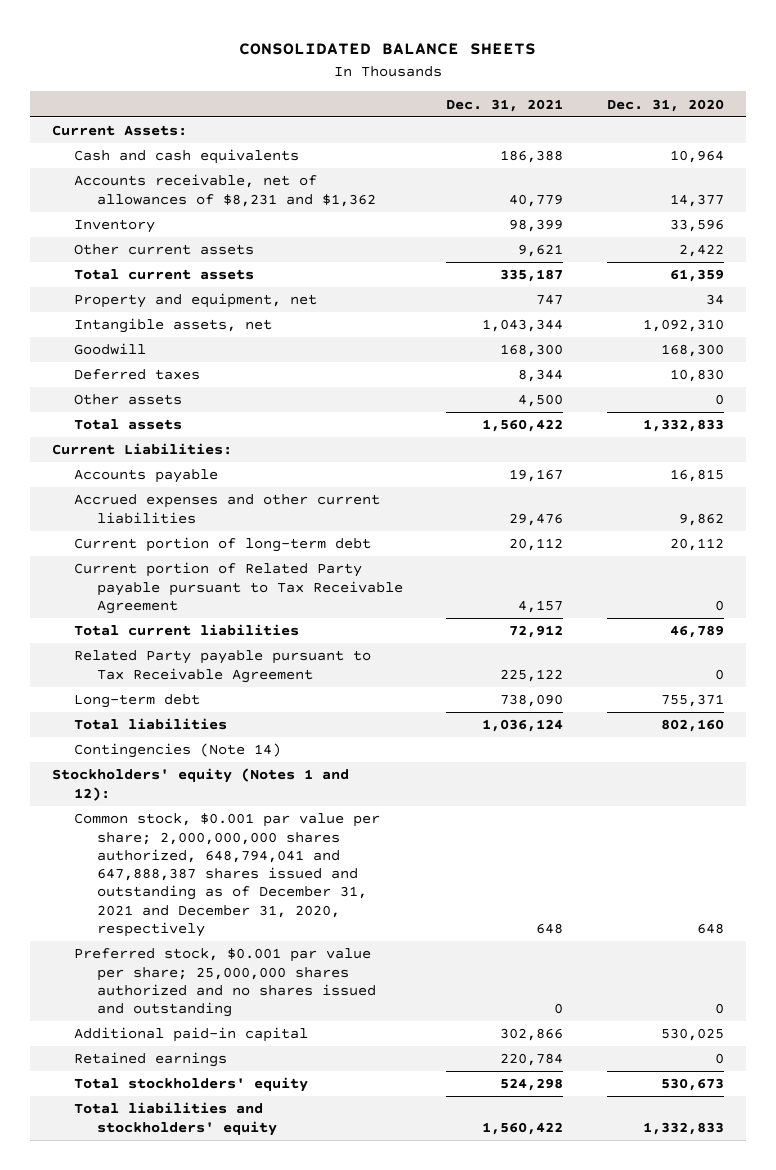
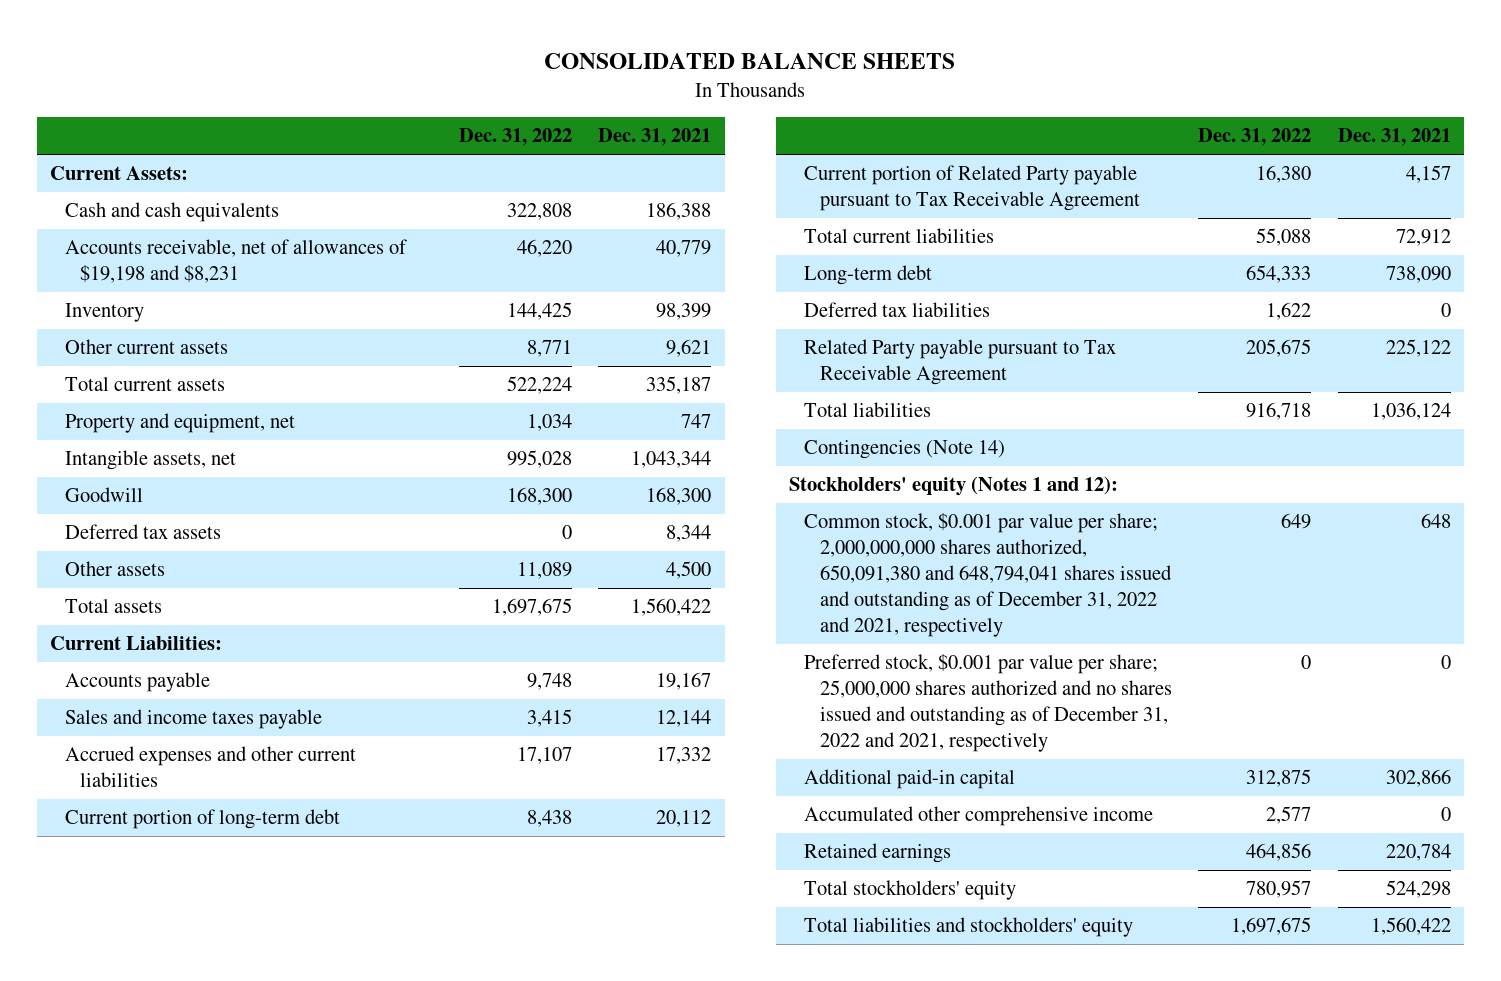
[606,98,724,112] Dec. 31, 2020 -> none
none -> [458,128,572,147] Dec. 31, 2022
[74,174,376,207] Accounts receivable, net of allowances of $8,231 and $1,362 -> [65,239,408,284] Accounts receivable, net of allowances of $19,198 and $8,231
[74,369,201,381] Deferred taxes -> [65,524,222,540] Deferred tax assets
none -> [65,709,323,730] Sales and income taxes payable
[509,512,564,526] 29,476 -> [656,747,712,765] 17,332
none -> [804,302,991,318] Deferred tax liabilities
[74,650,372,683] Related Party payable pursuant to Tax Receivable Agreement -> [804,339,1117,386] Related Party payable pursuant to Tax Receivable Agreement
[74,813,381,937] Common stock, $0.001 par value per share; 2,000,000,000 shares authorized, 648,794,041 and 647,888,387 shares issued and outstanding as of December 31, 2021 and December 31, 2020, respectively -> [804,513,1172,638] Common stock, $0.001 par value per share; 2,000,000,000 shares authorized, 650,091,380 and 648,794,041 shares issued and outstanding as of December 31, 2022 and 2021, respectively
[74,948,376,1018] Preferred stock, $0.001 par value per share; 25,000,000 shares authorized and no shares issued and outstanding -> [804,654,1172,753] Preferred stock, $0.001 par value per share; 25,000,000 shares authorized and no shares issued and outstanding as of December 31, 2022 and 2021, respectively
none -> [804,806,1154,827] Accumulated other comprehensive income

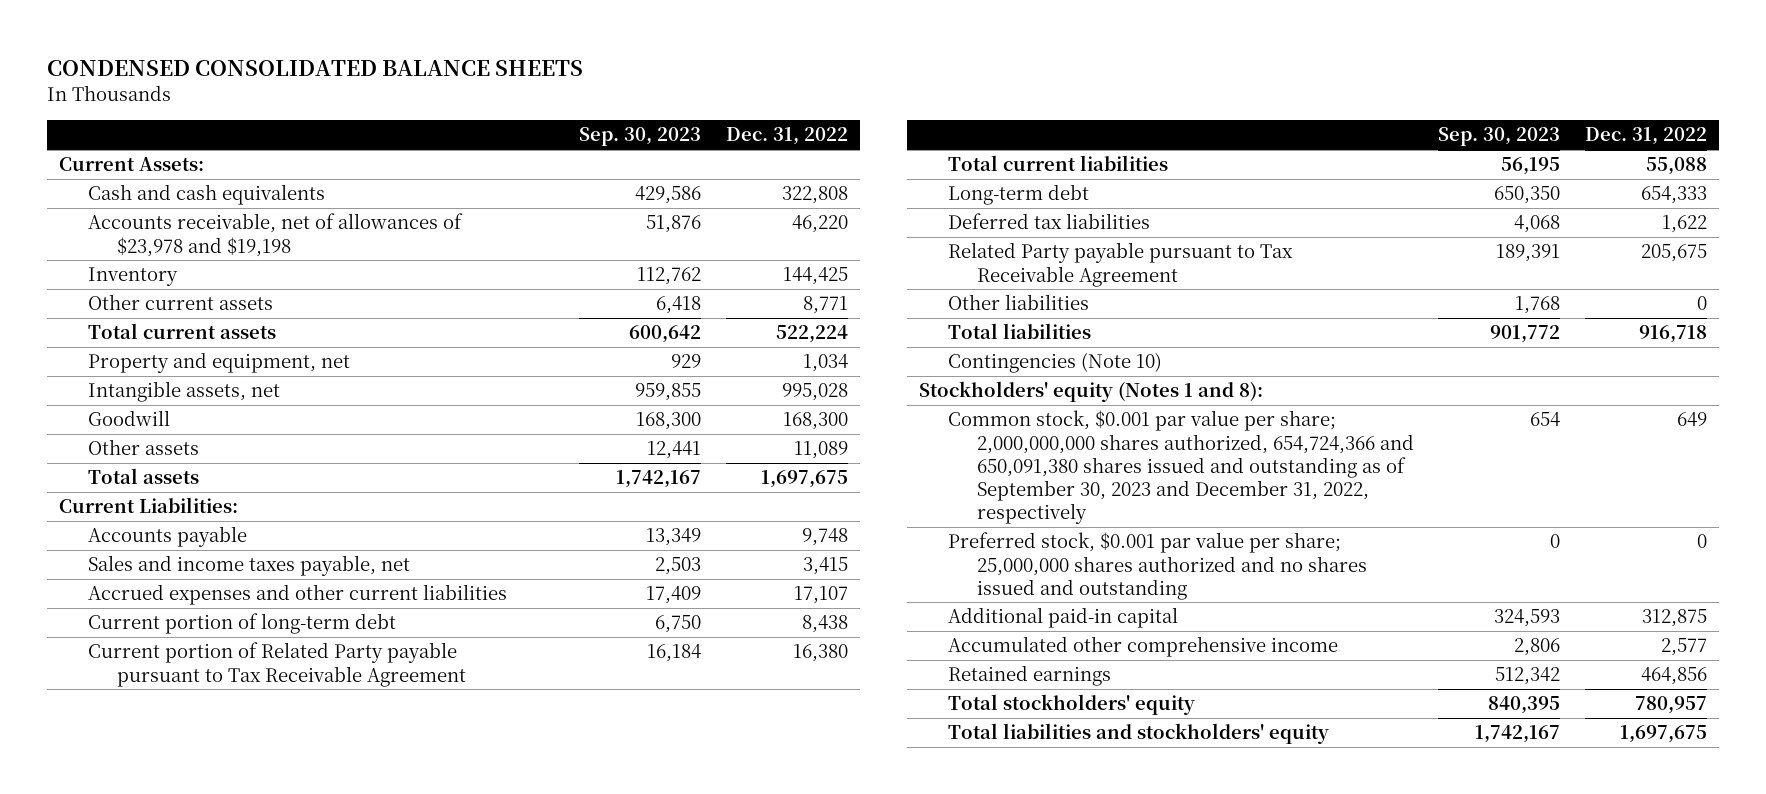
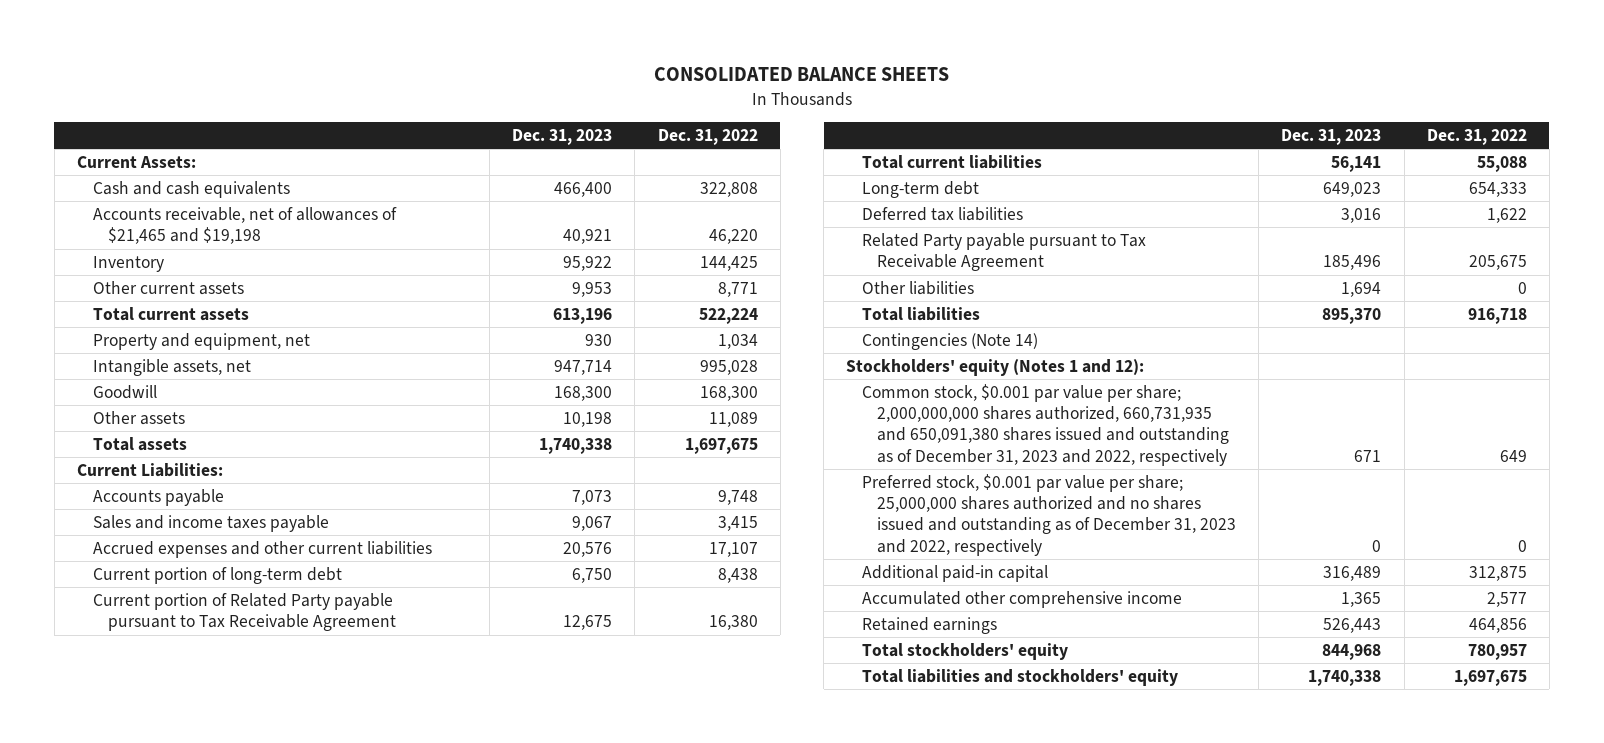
[47,60,584,77] CONDENSED CONSOLIDATED BALANCE SHEETS -> [653,67,949,82] CONSOLIDATED BALANCE SHEETS
[579,127,702,147] Sep. 30, 2023 -> none
none -> [512,128,613,145] Dec. 31, 2023
[88,213,464,257] Accounts receivable, net of allowances of $23,978 and $19,198 -> [92,206,397,245] Accounts receivable, net of allowances of $21,465 and $19,198
[88,555,411,577] Sales and income taxes payable, net -> [92,514,329,532] Sales and income taxes payable
[947,352,1162,374] Contingencies (Note 10) -> [861,332,1038,350] Contingencies (Note 14)
[918,381,1263,403] Stockholders' equity (Notes 1 and 8): -> [846,358,1145,376] Stockholders' equity (Notes 1 and 12):
[947,410,1414,524] Common stock, $0.001 par value per share; 2,000,000,000 shares authorized, 654,724,366 and 650,091,380 shares issued and outstanding as of September 30, 2023 and December 31, 2022, respectively -> [861,383,1230,466] Common stock, $0.001 par value per share; 2,000,000,000 shares authorized, 660,731,935 and 650,091,380 shares issued and outstanding as of December 31, 2023 and 2022, respectively
[947,532,1367,600] Preferred stock, $0.001 par value per share; 25,000,000 shares authorized and no shares issued and outstanding -> [861,473,1237,556] Preferred stock, $0.001 par value per share; 25,000,000 shares authorized and no shares issued and outstanding as of December 31, 2023 and 2022, respectively

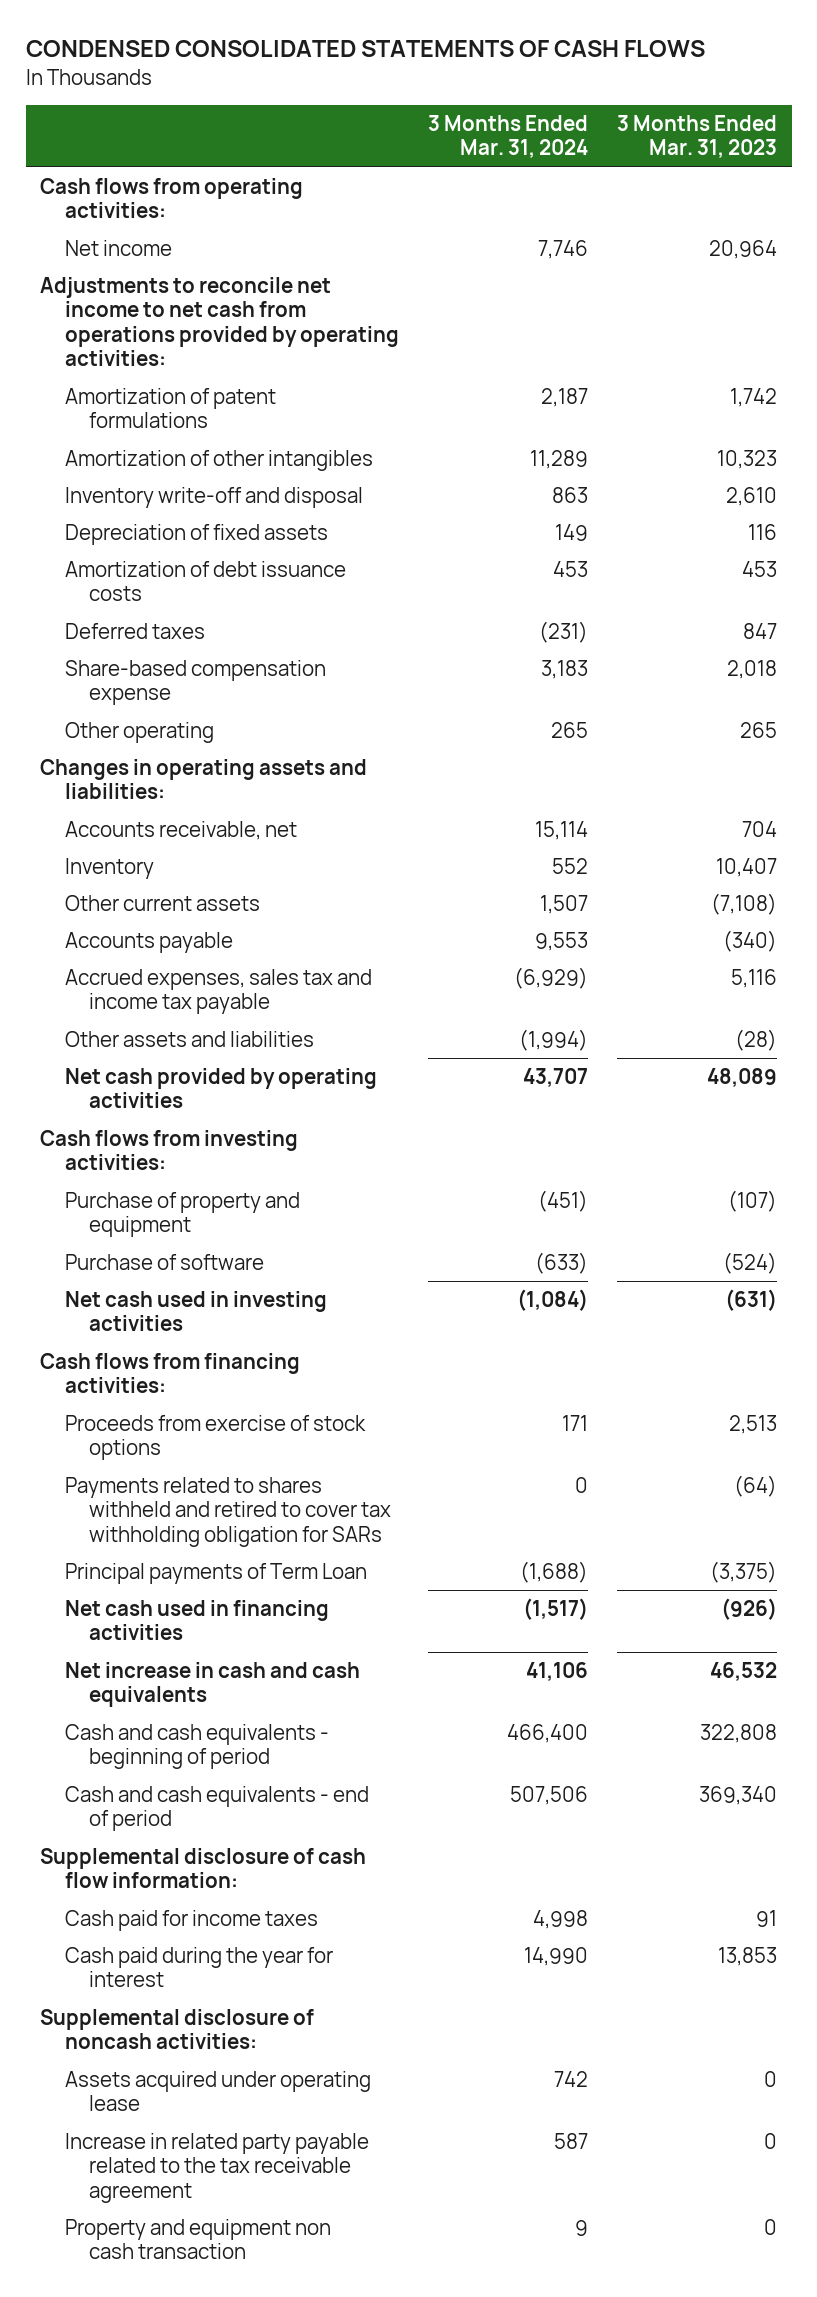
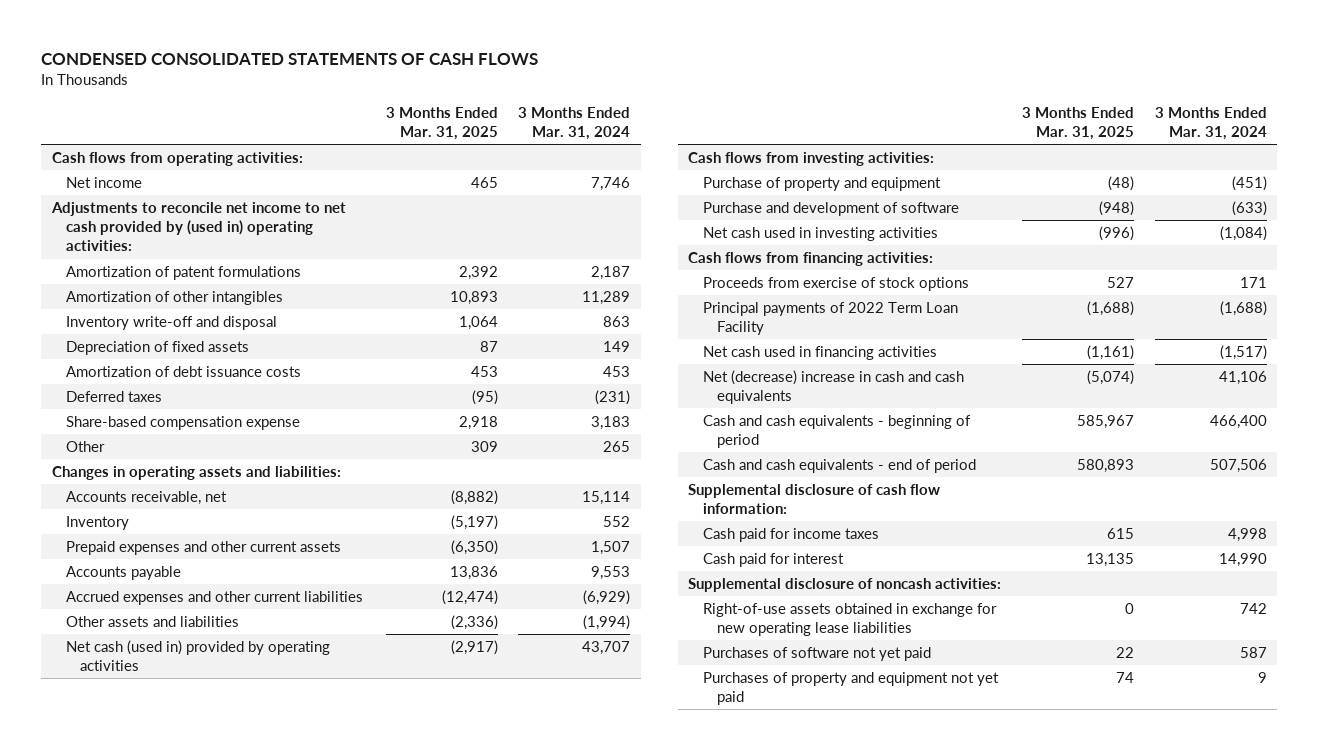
[617,114,778,159] 3 Months Ended Mar. 31, 2023 -> none
none -> [385,106,498,141] 3 Months Ended Mar. 31, 2025
[40,277,399,367] Adjustments to reconcile net income to net cash from operations provided by operating activities: -> [50,202,346,252] Adjustments to reconcile net income to net cash provided by (used in) operating activities:
[64,722,214,744] Other operating -> [66,441,106,453] Other
[64,895,260,912] Other current assets -> [66,541,342,556] Prepaid expenses and other current assets
[64,969,372,1015] Accrued expenses, sales tax and income tax payable -> [66,591,364,606] Accrued expenses and other current liabilities
[64,1068,377,1109] Net cash provided by operating activities -> [66,640,331,672] Net cash (used in) provided by operating activities
[64,1254,264,1271] Purchase of software -> [702,202,959,217] Purchase and development of software
[64,1477,392,1547] Payments related to shares withheld and retired to cover tax withholding obligation for SARs -> none
[64,1563,367,1585] Principal payments of Term Loan -> [702,302,958,336] Principal payments of 2022 Term Loan Facility
[64,1662,360,1708] Net increase in cash and cash equivalents -> [702,370,964,405] Net (decrease) increase in cash and cash equivalents
[64,1947,333,1988] Cash paid during the year for interest -> [702,553,844,568] Cash paid for interest
[64,2071,371,2112] Assets acquired under operating lease -> [702,603,997,637] Right-of-use assets obtained in exchange for new operating lease liabilities
[64,2133,369,2203] Increase in related party payable related to the tax receivable agreement -> [702,647,931,662] Purchases of software not yet paid
[64,2219,331,2260] Property and equipment non cash transaction -> [702,672,999,706] Purchases of property and equipment not yet paid

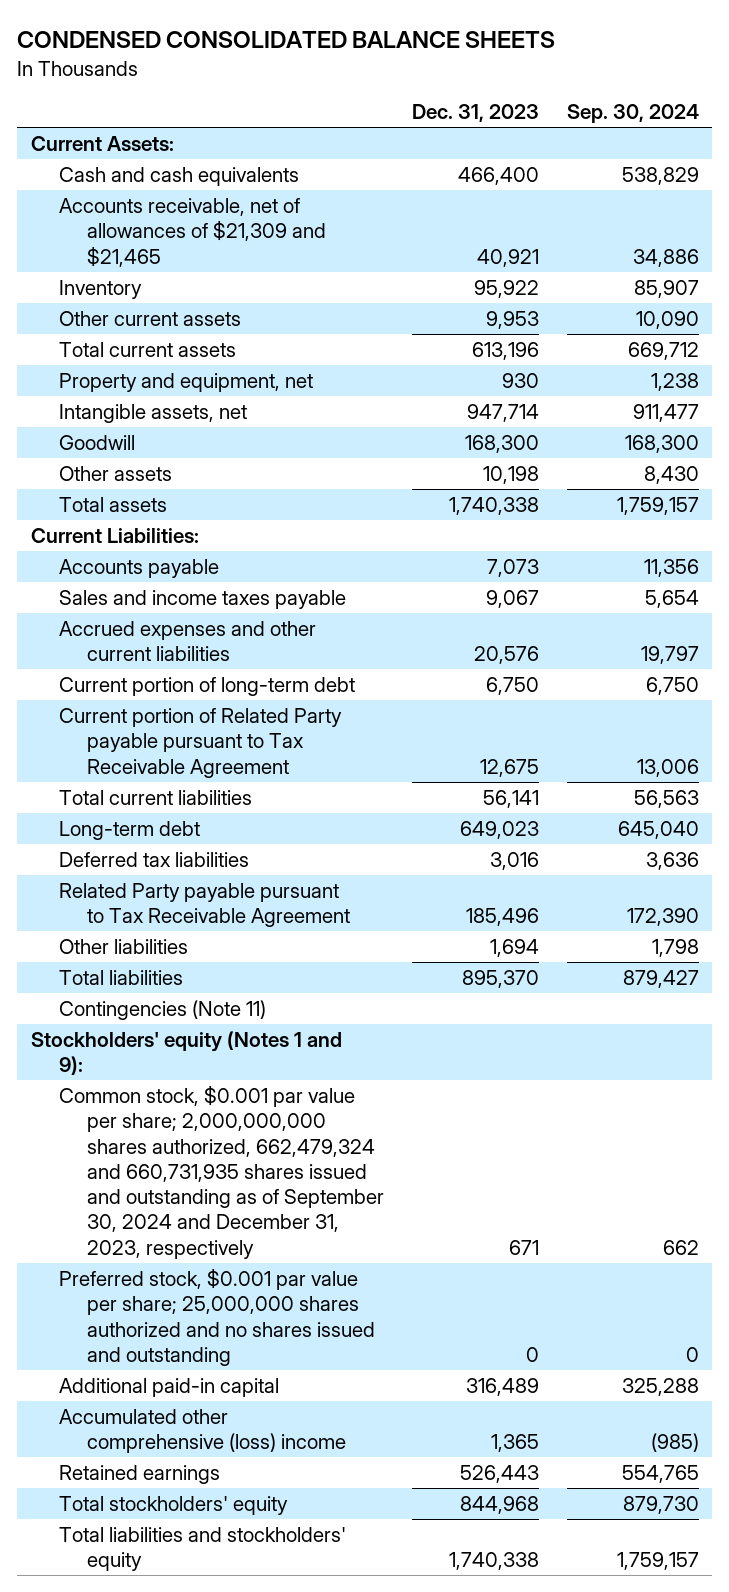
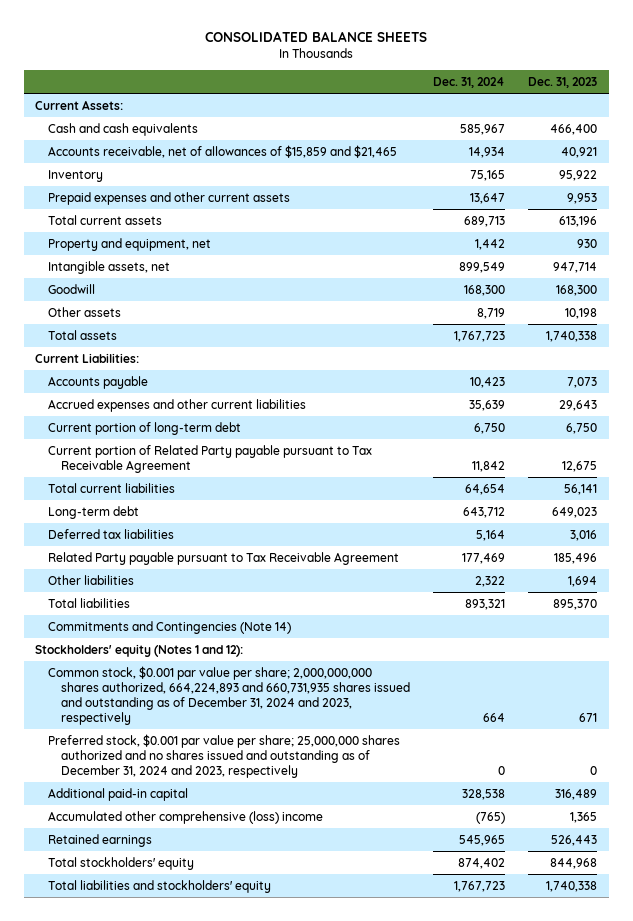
[16,31,555,49] CONDENSED CONSOLIDATED BALANCE SHEETS -> [205,31,428,43] CONSOLIDATED BALANCE SHEETS
[566,104,699,124] Sep. 30, 2024 -> none
none -> [433,76,506,88] Dec. 31, 2024
[58,197,327,267] Accounts receivable, net of allowances of $21,309 and $21,465 -> [48,144,398,158] Accounts receivable, net of allowances of $15,859 and $21,465
[58,310,241,326] Other current assets -> [48,191,291,205] Prepaid expenses and other current assets
[58,589,346,609] Sales and income taxes payable -> none
[473,646,539,665] 20,576 -> [559,399,598,411] 29,643
[58,999,266,1020] Contingencies (Note 11) -> [48,620,292,634] Commitments and Contingencies (Note 14)
[30,1030,342,1076] Stockholders' equity (Notes 1 and 9): -> [35,643,244,657] Stockholders' equity (Notes 1 and 12):
[58,1084,385,1259] Common stock, $0.001 par value per share; 2,000,000,000 shares authorized, 662,479,324 and 660,731,935 shares issued and outstanding as of September 30, 2024 and December 31, 2023, respectively -> [48,665,410,726] Common stock, $0.001 par value per share; 2,000,000,000 shares authorized, 664,224,893 and 660,731,935 shares issued and outstanding as of December 31, 2024 and 2023, respectively
[58,1267,376,1366] Preferred stock, $0.001 par value per share; 25,000,000 shares authorized and no shares issued and outstanding -> [48,733,401,778] Preferred stock, $0.001 par value per share; 25,000,000 shares authorized and no shares issued and outstanding as of December 31, 2024 and 2023, respectively

